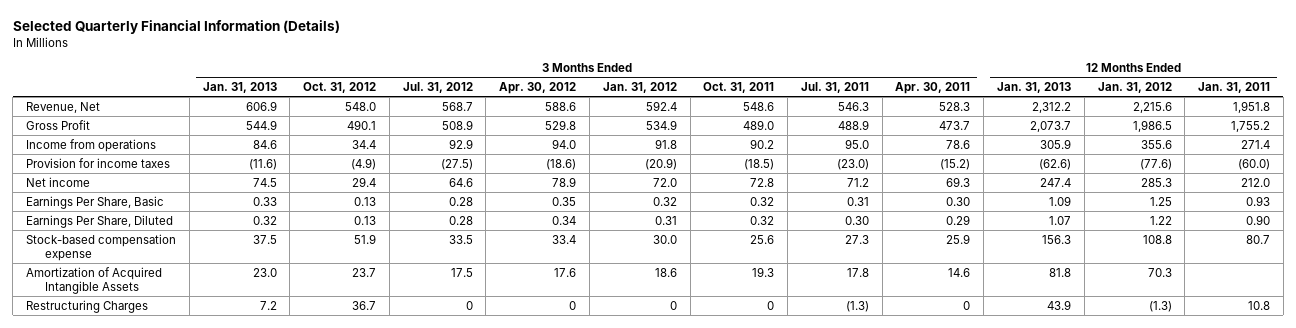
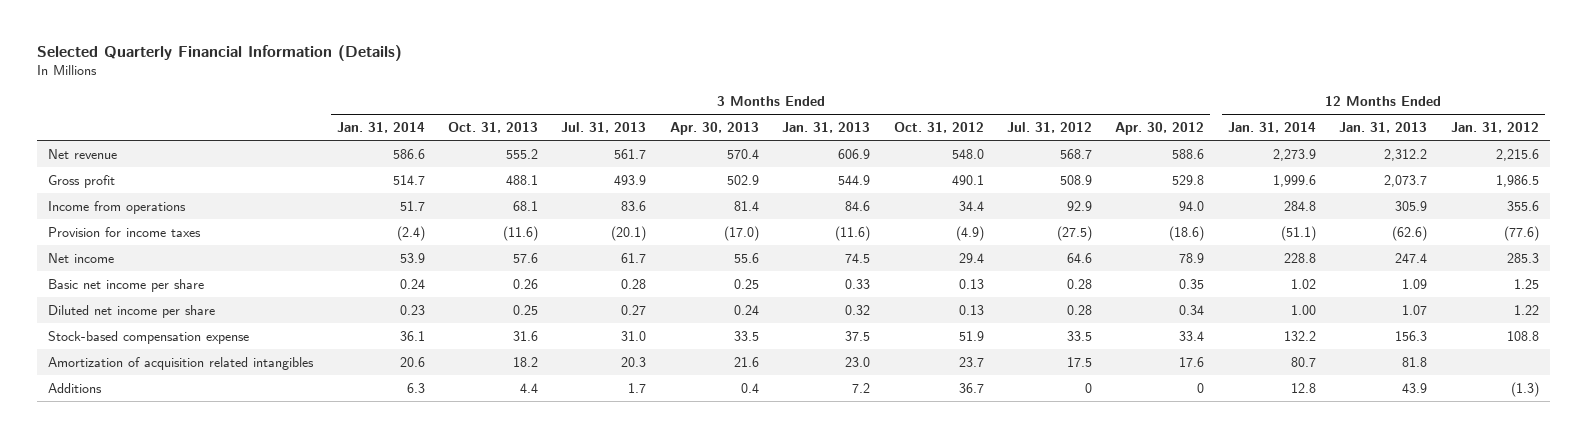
[602,82,677,94] Jan. 31, 2012 -> none
[703,82,775,94] Oct. 31, 2011 -> none
[800,82,869,94] Jul. 31, 2011 -> none
[895,82,971,95] Apr. 30, 2011 -> none
[1198,82,1271,94] Jan. 31, 2011 -> none
none -> [336,121,425,133] Jan. 31, 2014
none -> [448,121,539,133] Oct. 31, 2013
none -> [561,121,647,133] Jul. 31, 2013
none -> [669,121,759,135] Apr. 30, 2013
none -> [1227,121,1316,133] Jan. 31, 2014
[26,101,101,113] Revenue, Net -> [48,148,118,159] Net revenue
[26,119,91,130] Gross Profit -> [48,174,116,188] Gross profit
[26,195,165,209] Earnings Per Share, Basic -> [48,278,205,292] Basic net income per share
[26,214,174,228] Earnings Per Share, Diluted -> [48,304,216,318] Diluted net income per share
[26,266,163,294] Amortization of Acquired Intangible Assets -> none
none -> [48,356,315,370] Amortization of acquisition related intangibles
[26,299,149,313] Restructuring Charges -> [48,382,103,393] Additions

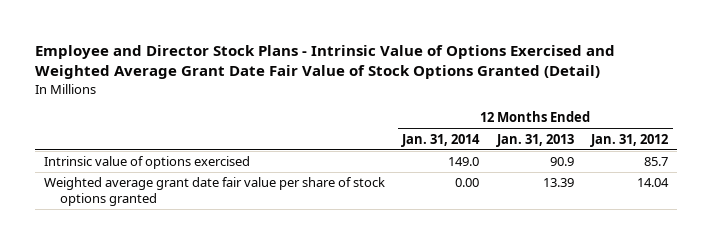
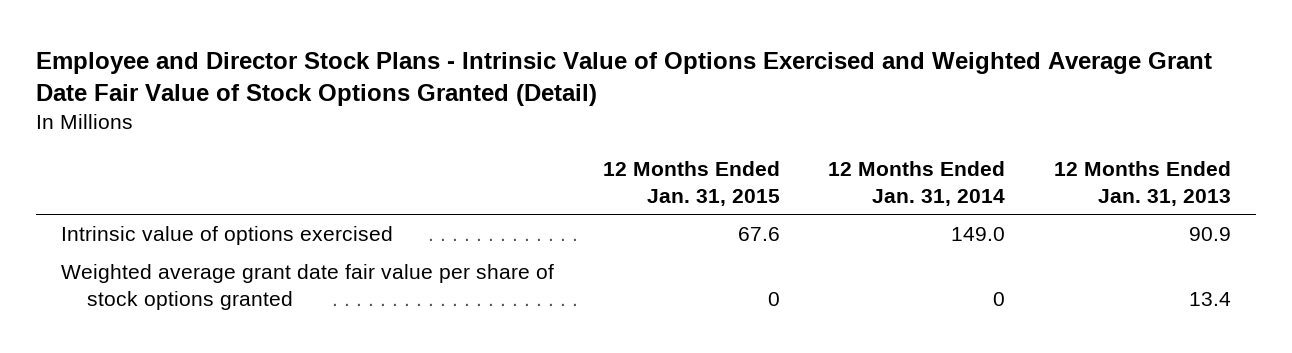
[590,133,669,147] Jan. 31, 2012 -> none
none -> [602,161,780,206] 12 Months Ended Jan. 31, 2015
[455,178,480,188] 0.00 -> [993,291,1006,306] 0
[542,178,574,188] 13.39 -> [1189,291,1232,306] 13.4

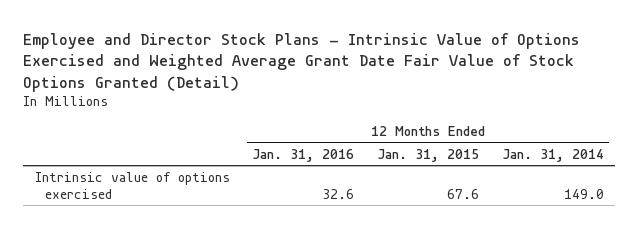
[1054,161,1232,206] 12 Months Ended Jan. 31, 2013 -> none
none -> [252,148,355,162] Jan. 31, 2016
[60,263,554,310] Weighted average grant date fair value per share of stock options granted -> none

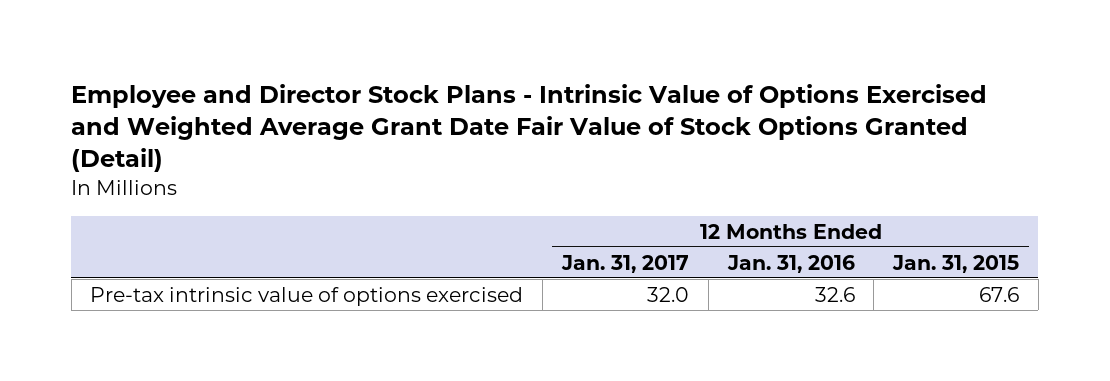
[501,148,604,162] Jan. 31, 2014 -> none
none -> [560,254,689,273] Jan. 31, 2017
[34,172,230,199] Intrinsic value of options exercised -> [90,286,524,306] Pre-tax intrinsic value of options exercised

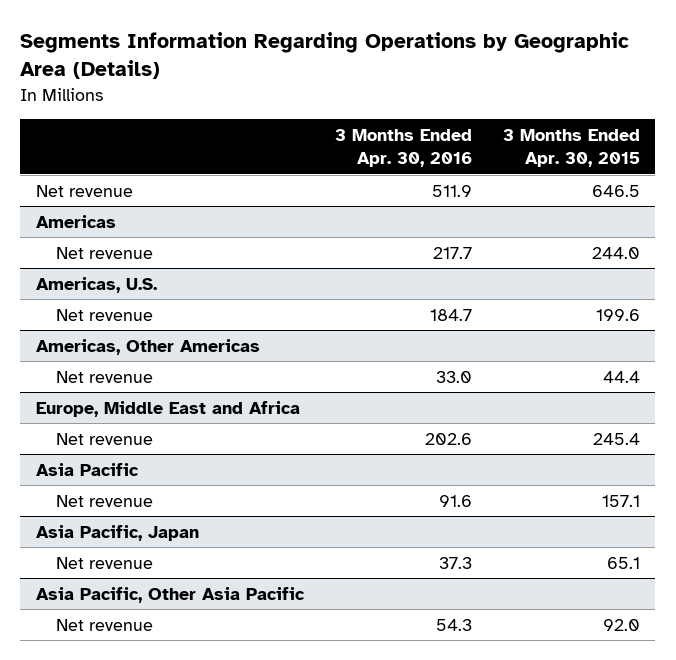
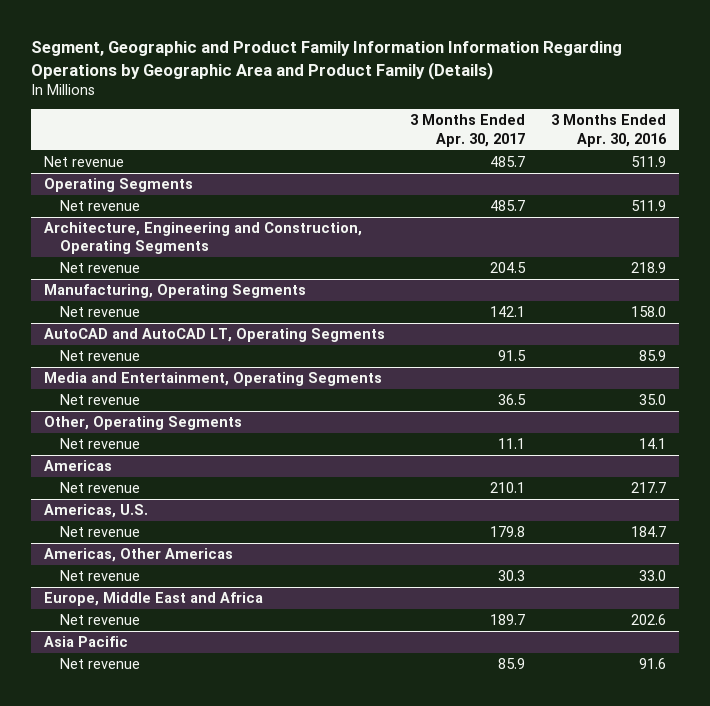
[20,32,630,80] Segments Information Regarding Operations by Geographic Area (Details) -> [30,41,622,80] Segment, Geographic and Product Family Information Information Regarding Operations by Geographic Area and Product Family (Details)
[502,128,640,168] 3 Months Ended Apr. 30, 2015 -> none
none -> [410,114,526,147] 3 Months Ended Apr. 30, 2017
none -> [43,178,193,193] Operating Segments
none -> [60,200,141,212] Net revenue
none -> [43,222,362,255] Architecture, Engineering and Construction, Operating Segments
none -> [60,262,141,274] Net revenue
none -> [43,284,306,299] Manufacturing, Operating Segments
none -> [60,306,141,318] Net revenue
none -> [43,328,385,343] AutoCAD and AutoCAD LT, Operating Segments
none -> [60,350,141,362] Net revenue
none -> [43,372,382,387] Media and Entertainment, Operating Segments
none -> [60,394,141,406] Net revenue
none -> [43,416,242,431] Other, Operating Segments
none -> [60,438,141,450] Net revenue
[35,524,199,541] Asia Pacific, Japan -> none
[56,556,154,569] Net revenue -> none
[35,586,305,603] Asia Pacific, Other Asia Pacific -> none
[56,618,154,631] Net revenue -> none

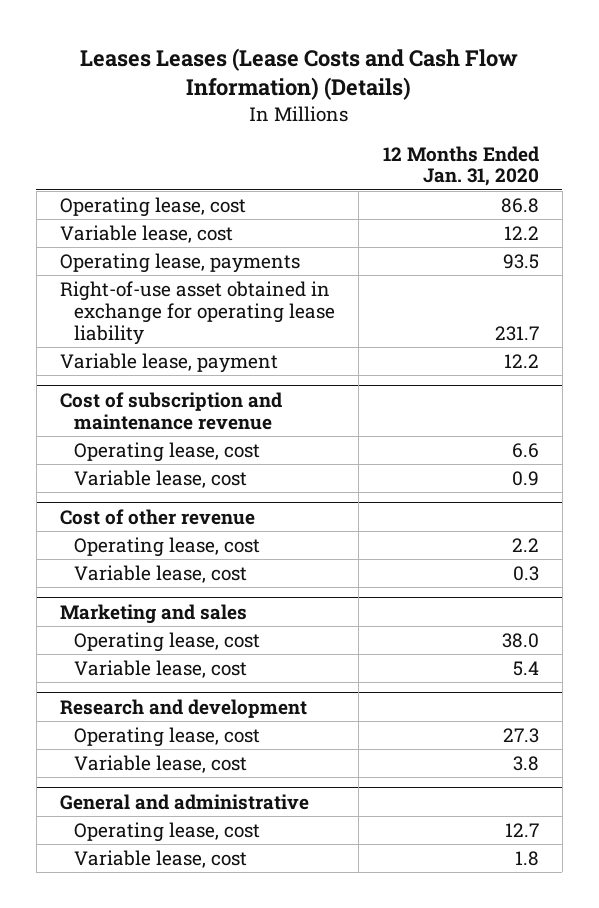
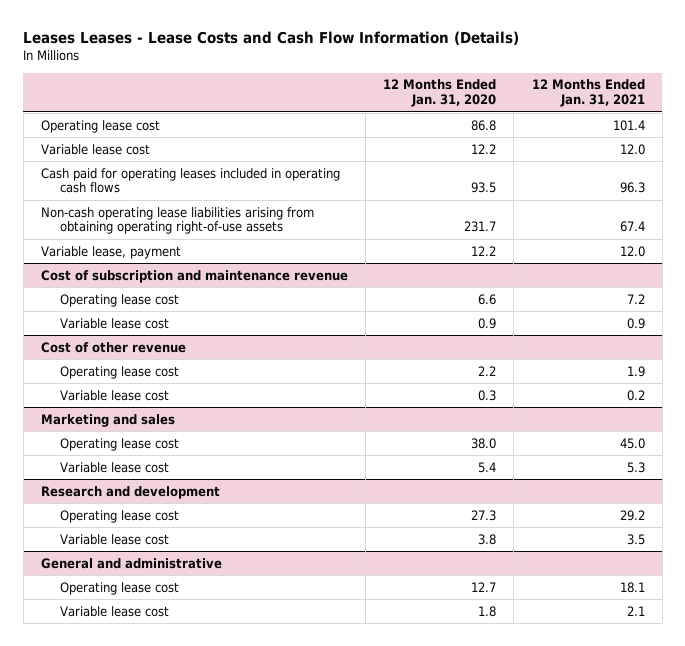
[80,47,519,101] Leases Leases (Lease Costs and Cash Flow Information) (Details) -> [23,30,520,45] Leases Leases - Lease Costs and Cash Flow Information (Details)
none -> [531,79,645,108] 12 Months Ended Jan. 31, 2021
[60,196,247,217] Operating lease, cost -> [40,119,160,133] Operating lease cost
[60,224,234,243] Variable lease, cost -> [40,143,150,155] Variable lease cost
[60,252,301,273] Operating lease, payments -> [40,167,340,194] Cash paid for operating leases included in operating cash flows
[60,280,335,345] Right-of-use asset obtained in exchange for operating lease liability -> [40,206,314,235] Non-cash operating lease liabilities arising from obtaining operating right-of-use assets
[73,441,260,462] Operating lease, cost -> [59,293,179,307] Operating lease cost
[73,469,247,488] Variable lease, cost -> [59,317,169,329] Variable lease cost
[73,536,260,557] Operating lease, cost -> [59,365,179,379] Operating lease cost
[73,564,247,583] Variable lease, cost -> [59,389,169,401] Variable lease cost
[73,631,260,652] Operating lease, cost -> [59,437,179,451] Operating lease cost
[73,659,247,678] Variable lease, cost -> [59,461,169,473] Variable lease cost
[73,726,260,747] Operating lease, cost -> [59,509,179,523] Operating lease cost
[73,754,247,773] Variable lease, cost -> [59,533,169,545] Variable lease cost
[73,821,260,842] Operating lease, cost -> [59,581,179,595] Operating lease cost
[73,849,247,868] Variable lease, cost -> [59,605,169,617] Variable lease cost

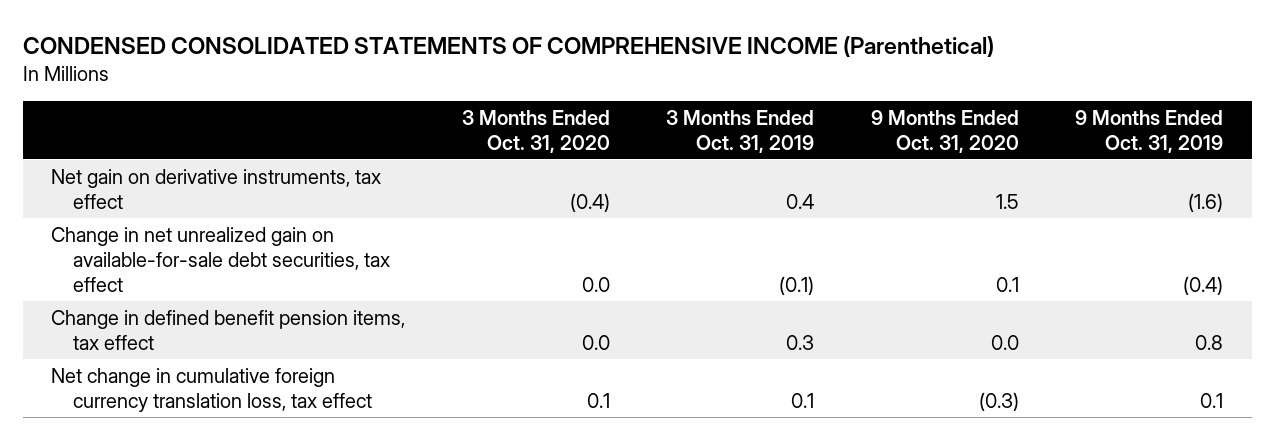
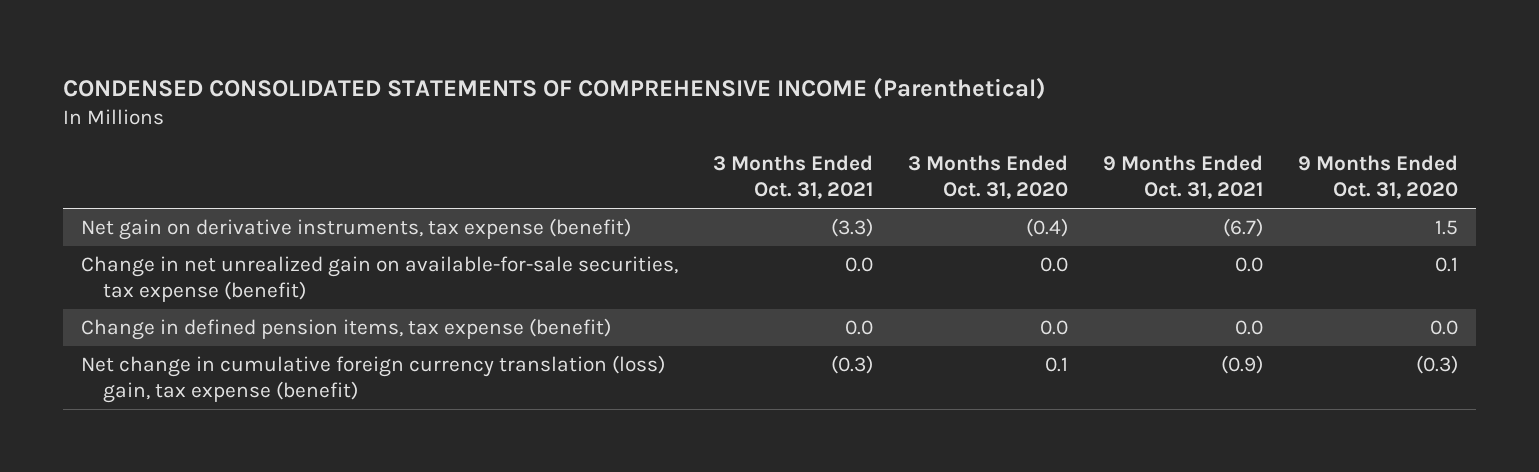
[666,109,815,153] 3 Months Ended Oct. 31, 2019 -> none
[1075,109,1224,153] 9 Months Ended Oct. 31, 2019 -> none
none -> [712,155,873,200] 3 Months Ended Oct. 31, 2021
none -> [1103,155,1264,200] 9 Months Ended Oct. 31, 2021
[51,168,382,209] Net gain on derivative instruments, tax effect -> [80,218,631,241] Net gain on derivative instruments, tax expense (benefit)
[51,226,391,292] Change in net unrealized gain on available-for-sale debt securities, tax effect -> [80,256,678,303] Change in net unrealized gain on available-for-sale securities, tax expense (benefit)
[51,309,406,350] Change in defined benefit pension items, tax effect -> [80,318,611,341] Change in defined pension items, tax expense (benefit)
[51,367,373,412] Net change in cumulative foreign currency translation loss, tax effect -> [80,355,665,404] Net change in cumulative foreign currency translation (loss) gain, tax expense (benefit)

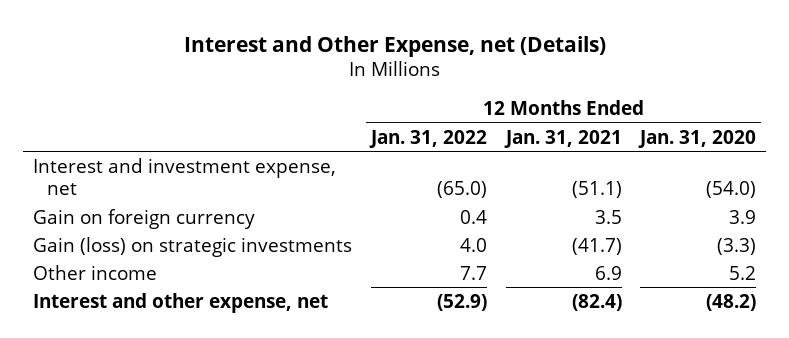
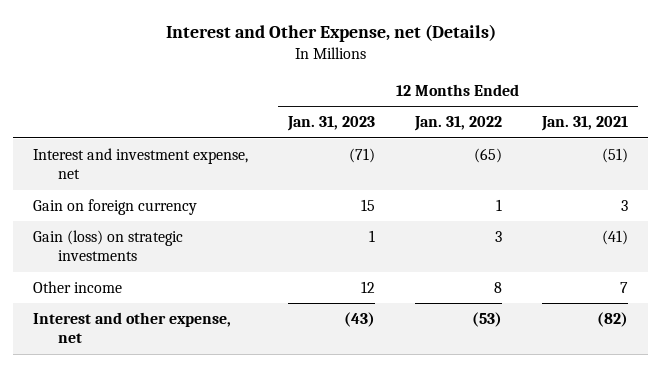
[638,129,757,148] Jan. 31, 2020 -> none
none -> [287,116,376,132] Jan. 31, 2023
[436,181,487,199] (65.0) -> [474,148,503,164] (65)
[571,181,622,199] (51.1) -> [602,148,629,164] (51)
[459,209,487,224] 0.4 -> [496,199,503,212] 1
[594,209,622,224] 3.5 -> [621,200,629,212] 3
[459,237,487,252] 4.0 -> [495,231,503,243] 3
[571,237,622,255] (41.7) -> [602,230,629,246] (41)
[459,265,487,280] 7.7 -> [494,282,503,294] 8
[594,265,622,280] 6.9 -> [620,282,629,294] 7
[436,293,487,311] (52.9) -> [472,312,503,328] (53)
[571,293,622,311] (82.4) -> [597,312,629,328] (82)

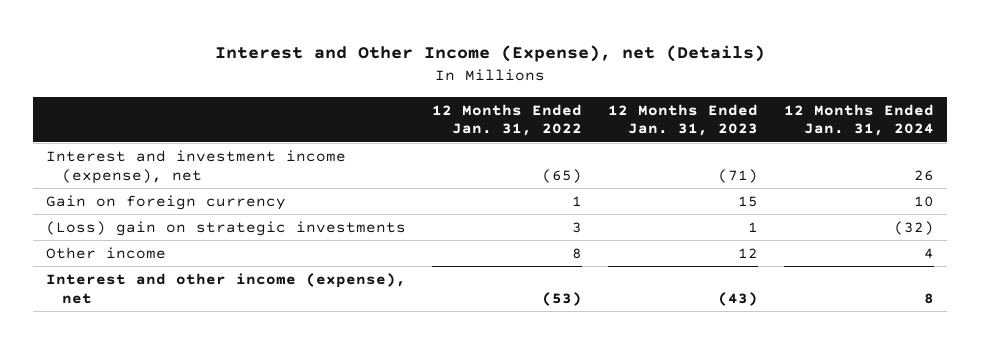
[165,23,496,42] Interest and Other Expense, net (Details) -> [215,45,766,63] Interest and Other Income (Expense), net (Details)
[541,116,629,132] Jan. 31, 2021 -> none
none -> [784,103,935,137] 12 Months Ended Jan. 31, 2024
[33,148,249,180] Interest and investment expense, net -> [46,149,347,184] Interest and investment income (expense), net
[33,230,184,262] Gain (loss) on strategic investments -> [46,220,407,236] (Loss) gain on strategic investments
[33,312,232,344] Interest and other expense, net -> [46,272,407,304] Interest and other income (expense), net

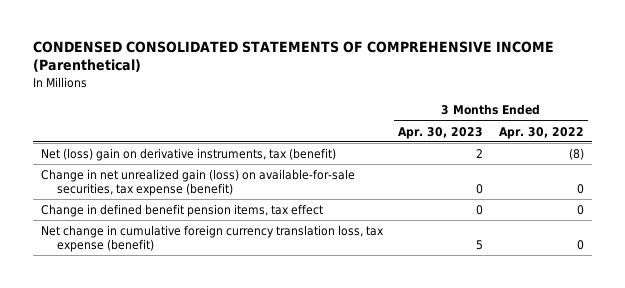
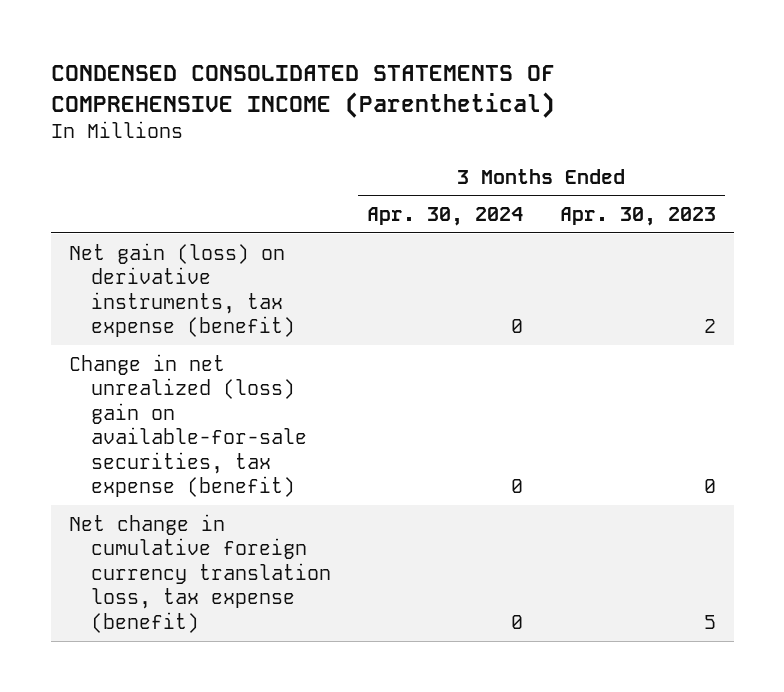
[498,126,584,139] Apr. 30, 2022 -> none
none -> [367,207,524,227] Apr. 30, 2024
[40,204,323,218] Change in defined benefit pension items, tax effect -> none
[40,148,336,162] Net (loss) gain on derivative instruments, tax (benefit) -> [68,242,295,338] Net gain (loss) on derivative instruments, tax expense (benefit)
[40,169,355,197] Change in net unrealized gain (loss) on available-for-sale securities, tax expense (benefit) -> [68,353,307,498] Change in net unrealized (loss) gain on available-for-sale securities, tax expense (benefit)

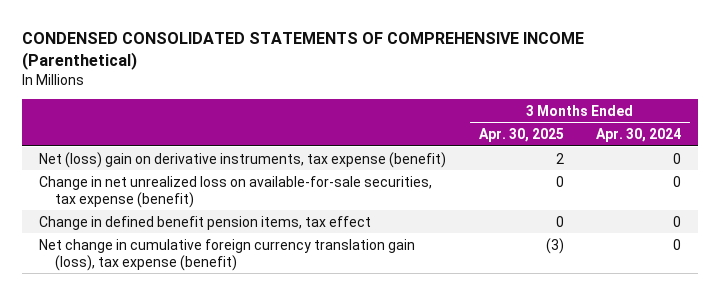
[559,207,716,227] Apr. 30, 2023 -> none
none -> [478,128,564,143] Apr. 30, 2025
[68,242,295,338] Net gain (loss) on derivative instruments, tax expense (benefit) -> [38,151,446,168] Net (loss) gain on derivative instruments, tax expense (benefit)
[68,353,307,498] Change in net unrealized (loss) gain on available-for-sale securities, tax expense (benefit) -> [38,175,432,208] Change in net unrealized loss on available-for-sale securities, tax expense (benefit)
none -> [38,215,371,230] Change in defined benefit pension items, tax effect
[68,513,331,633] Net change in cumulative foreign currency translation loss, tax expense (benefit) -> [38,238,415,271] Net change in cumulative foreign currency translation gain (loss), tax expense (benefit)

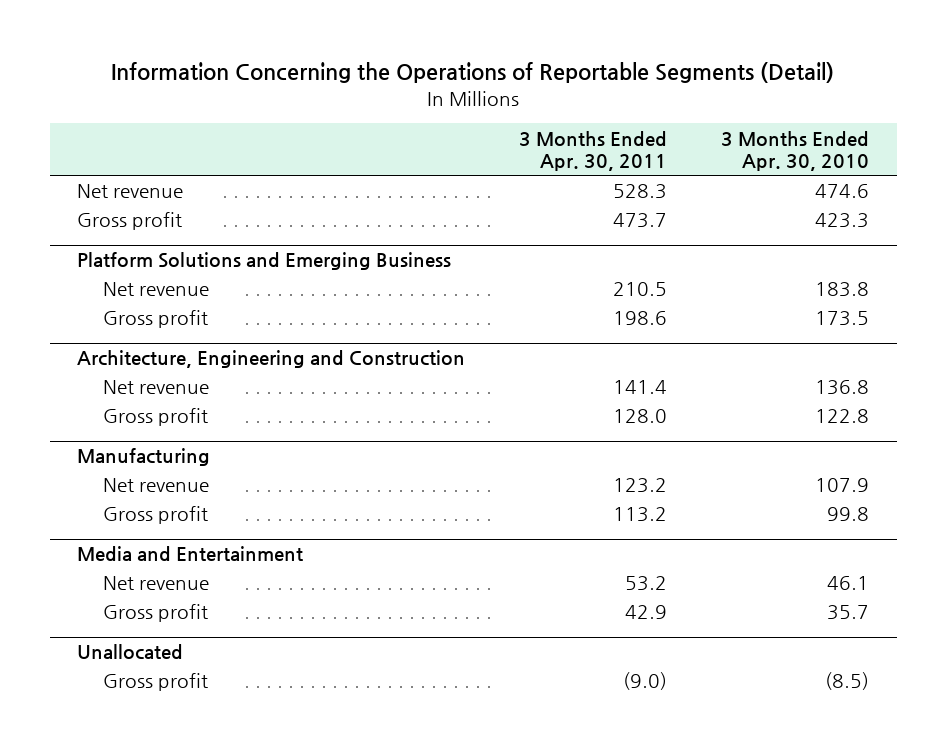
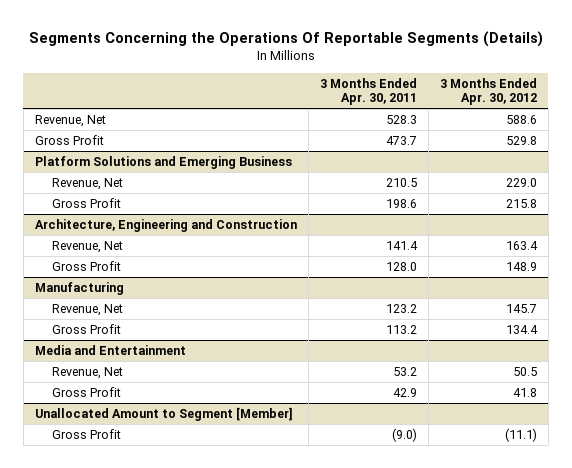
[111,62,835,84] Information Concerning the Operations of Reportable Segments (Detail) -> [28,30,543,47] Segments Concerning the Operations Of Reportable Segments (Details)
[721,130,870,171] 3 Months Ended Apr. 30, 2010 -> none
none -> [439,77,537,106] 3 Months Ended Apr. 30, 2012
[76,184,183,199] Net revenue -> [34,114,106,127] Revenue, Net
[76,212,182,231] Gross profit -> [34,134,104,145] Gross Profit
[103,282,210,297] Net revenue -> [52,177,124,190] Revenue, Net
[103,310,209,329] Gross profit -> [52,197,122,208] Gross Profit
[103,380,210,395] Net revenue -> [52,240,124,253] Revenue, Net
[103,408,209,427] Gross profit -> [52,260,122,271] Gross Profit
[103,478,210,493] Net revenue -> [52,303,124,316] Revenue, Net
[103,506,209,525] Gross profit -> [52,323,122,334] Gross Profit
[76,644,183,661] Unallocated -> none
[103,576,210,591] Net revenue -> [52,366,124,379] Revenue, Net
[103,604,209,623] Gross profit -> [52,386,122,397] Gross Profit
none -> [34,406,293,421] Unallocated Amount to Segment [Member]
[103,673,209,692] Gross profit -> [52,428,122,439] Gross Profit

